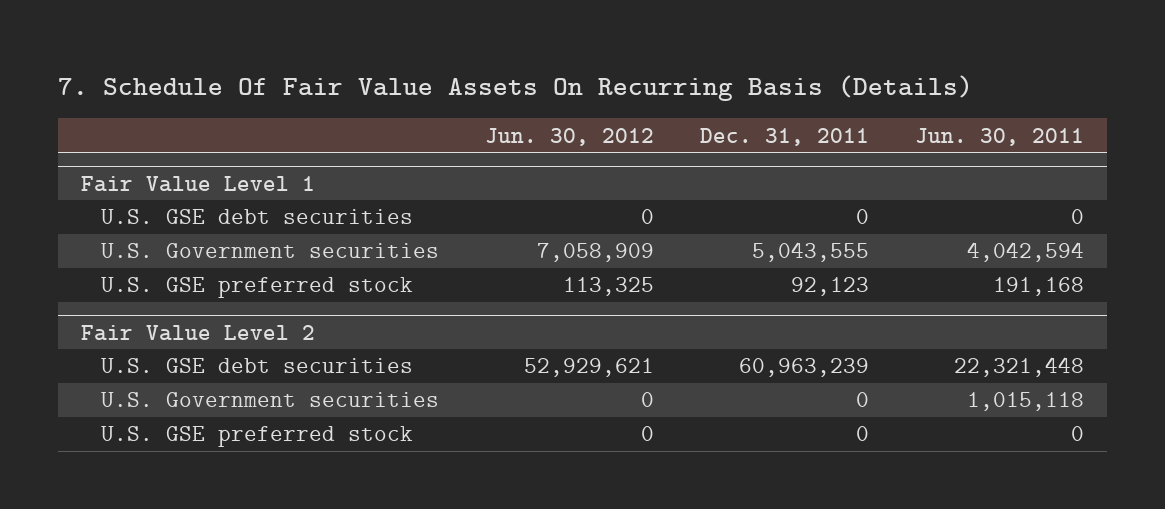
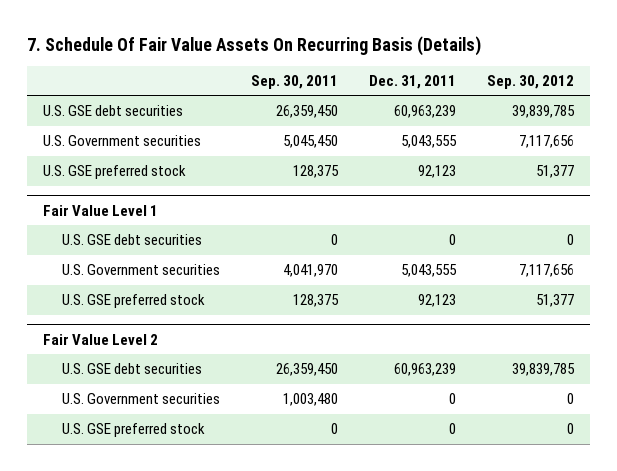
[484,127,654,146] Jun. 30, 2012 -> none
[914,127,1084,146] Jun. 30, 2011 -> none
none -> [251,74,339,89] Sep. 30, 2011
none -> [487,74,575,89] Sep. 30, 2012
none -> [42,105,183,117] U.S. GSE debt securities
none -> [42,135,201,147] U.S. Government securities
none -> [42,165,186,180] U.S. GSE preferred stock

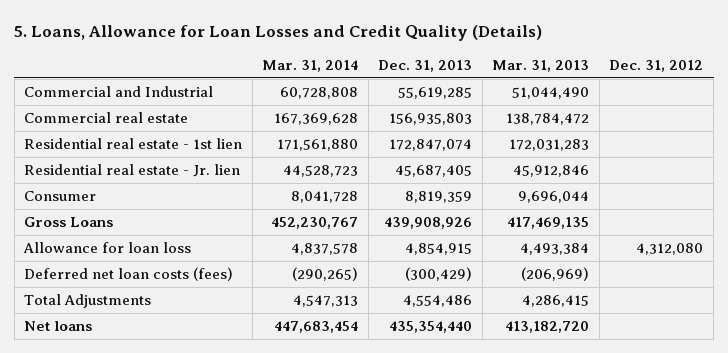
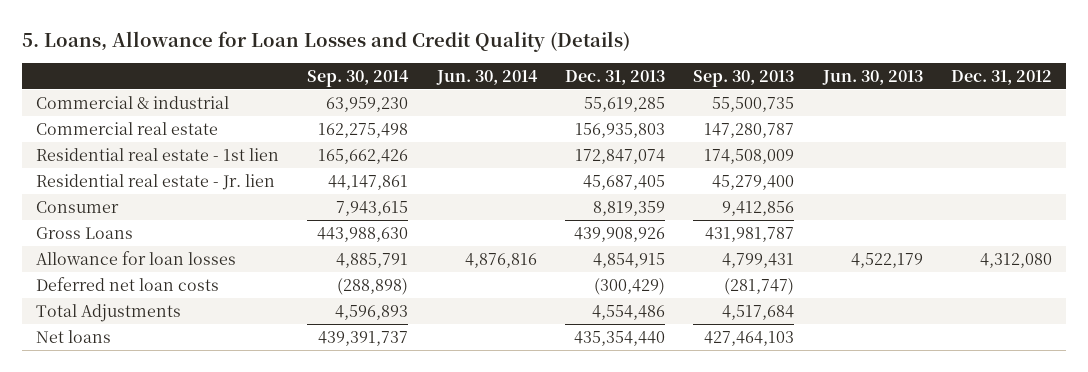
[262,60,359,73] Mar. 31, 2014 -> none
[492,60,590,73] Mar. 31, 2013 -> none
none -> [307,69,410,87] Sep. 30, 2014
none -> [435,69,538,85] Jun. 30, 2014
none -> [693,69,795,87] Sep. 30, 2013
none -> [821,69,923,85] Jun. 30, 2013
[24,86,214,98] Commercial and Industrial -> [35,95,229,109] Commercial & industrial
[23,242,192,254] Allowance for loan loss -> [35,250,236,265] Allowance for loan losses
[24,267,234,282] Deferred net loan costs (fees) -> [35,276,219,291] Deferred net loan costs

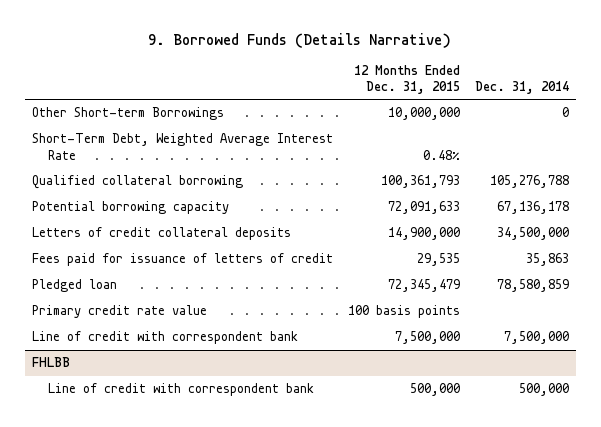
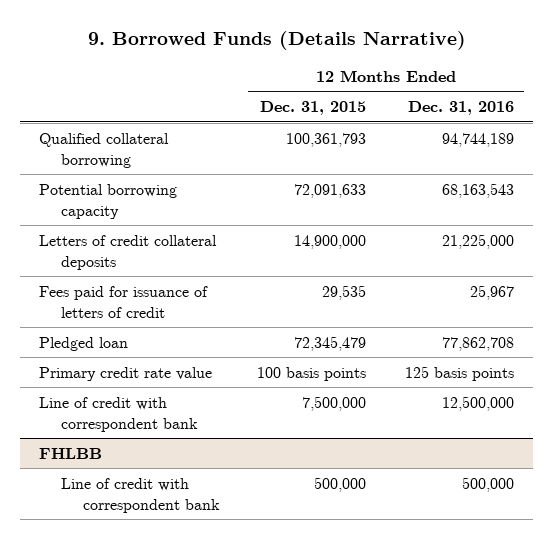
[474,81,569,95] Dec. 31, 2014 -> none
none -> [408,101,515,116] Dec. 31, 2016
[32,107,225,121] Other Short-term Borrowings -> none
[32,133,334,160] Short-Term Debt, Weighted Average Interest Rate -> none

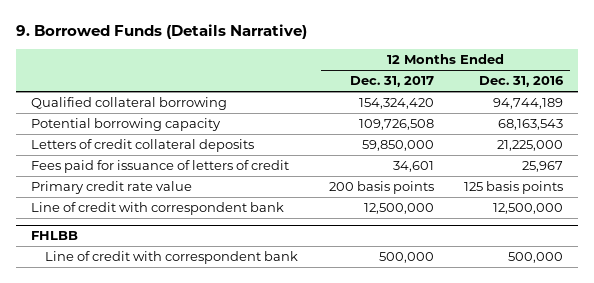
[260,101,367,116] Dec. 31, 2015 -> none
none -> [349,76,434,88] Dec. 31, 2017
[39,336,129,351] Pledged loan -> none

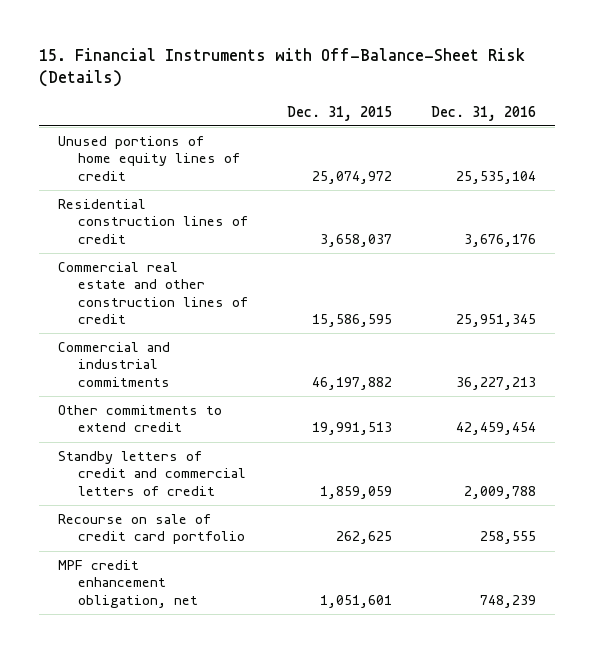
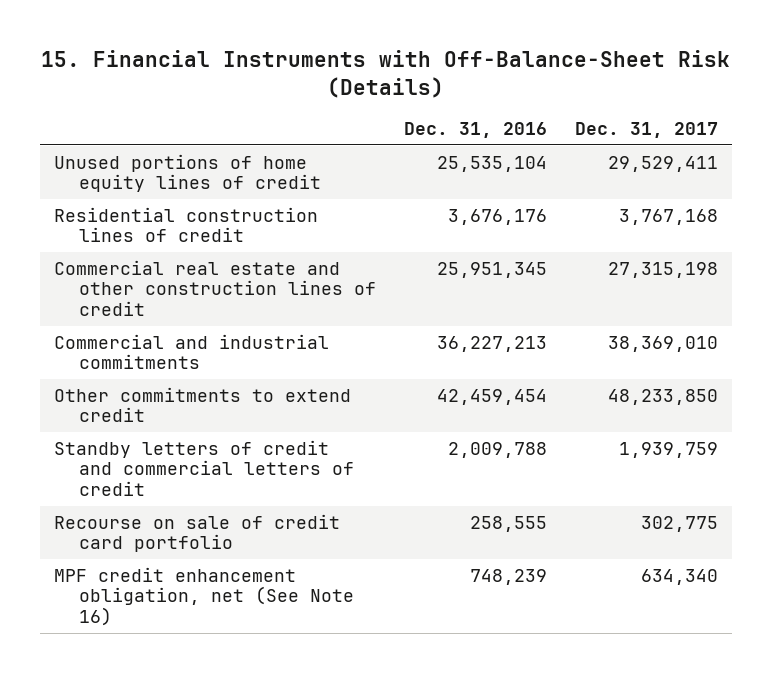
[287,105,393,121] Dec. 31, 2015 -> none
none -> [574,122,718,139] Dec. 31, 2017
[58,560,199,608] MPF credit enhancement obligation, net -> [54,566,354,627] MPF credit enhancement obligation, net (See Note 16)

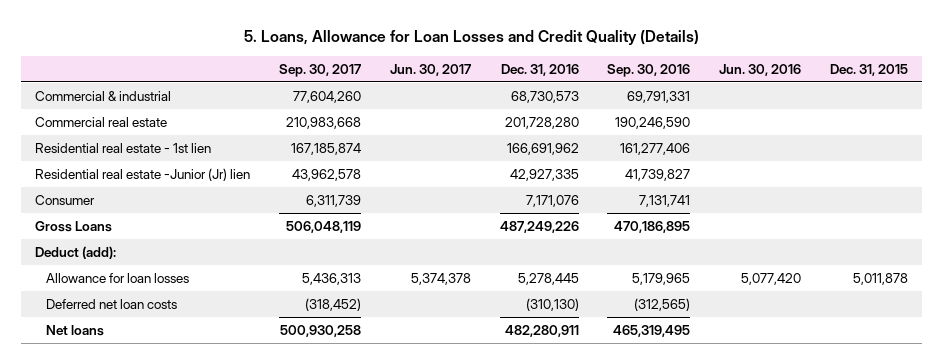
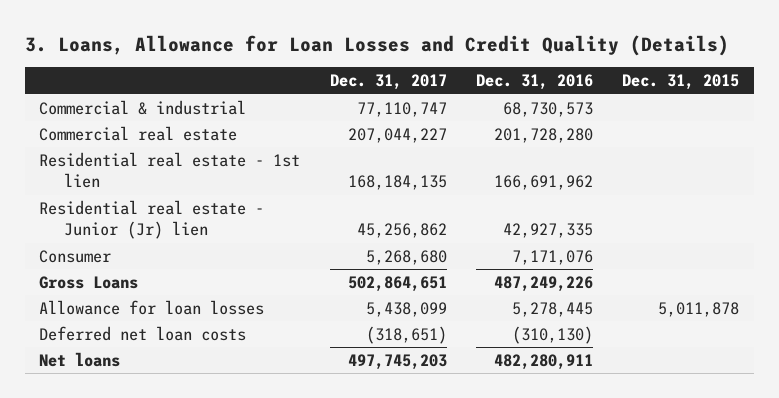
[243,30,699,46] 5. Loans, Allowance for Loan Losses and Credit Quality (Details) -> [24,34,729,56] 3. Loans, Allowance for Loan Losses and Credit Quality (Details)
[279,63,362,77] Sep. 30, 2017 -> none
[389,63,471,76] Jun. 30, 2017 -> none
[607,63,691,77] Sep. 30, 2016 -> none
[718,63,801,76] Jun. 30, 2016 -> none
none -> [329,74,447,91] Dec. 31, 2017
[35,167,251,181] Residential real estate -Junior (Jr) lien -> [39,200,265,240] Residential real estate - Junior (Jr) lien
[35,245,117,259] Deduct (add): -> none

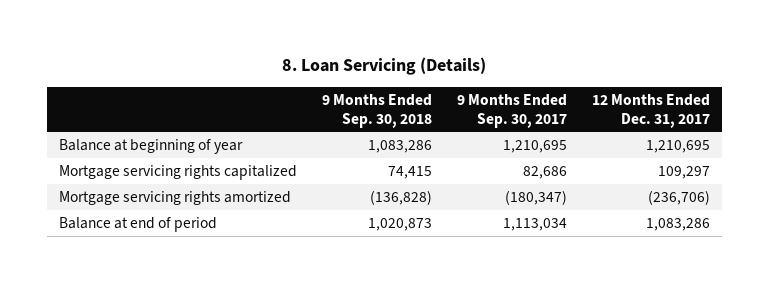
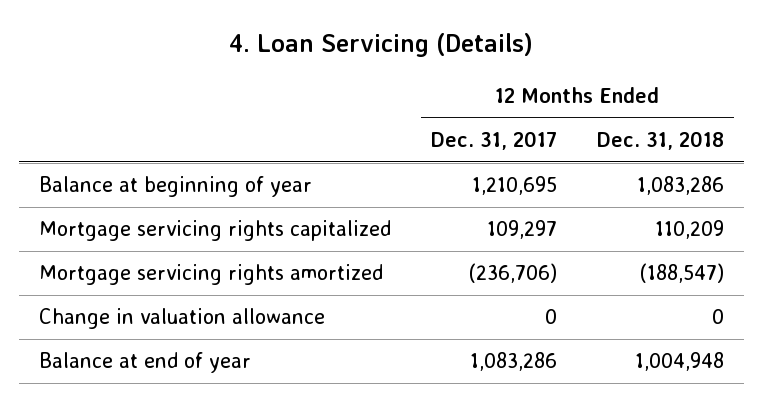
[282,57,487,76] 8. Loan Servicing (Details) -> [229,33,534,58] 4. Loan Servicing (Details)
[322,93,433,128] 9 Months Ended Sep. 30, 2018 -> none
[456,93,567,128] 9 Months Ended Sep. 30, 2017 -> none
none -> [596,130,724,150] Dec. 31, 2018
none -> [38,308,325,330] Change in valuation allowance
[59,217,218,233] Balance at end of period -> [38,352,251,374] Balance at end of year

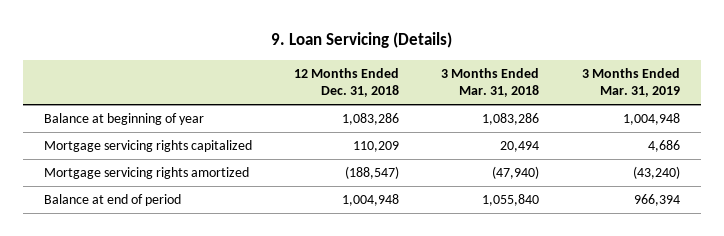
[229,33,534,58] 4. Loan Servicing (Details) -> [270,32,452,49] 9. Loan Servicing (Details)
[430,130,557,150] Dec. 31, 2017 -> none
none -> [441,67,540,98] 3 Months Ended Mar. 31, 2018
none -> [581,67,680,98] 3 Months Ended Mar. 31, 2019
[38,308,325,330] Change in valuation allowance -> none
[38,352,251,374] Balance at end of year -> [44,194,182,207] Balance at end of period

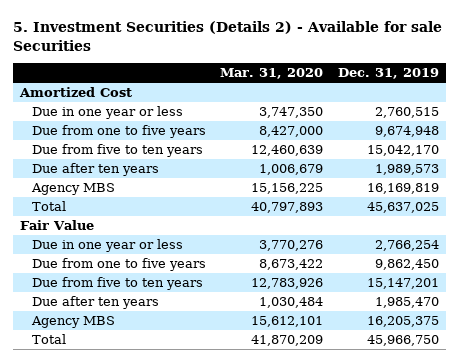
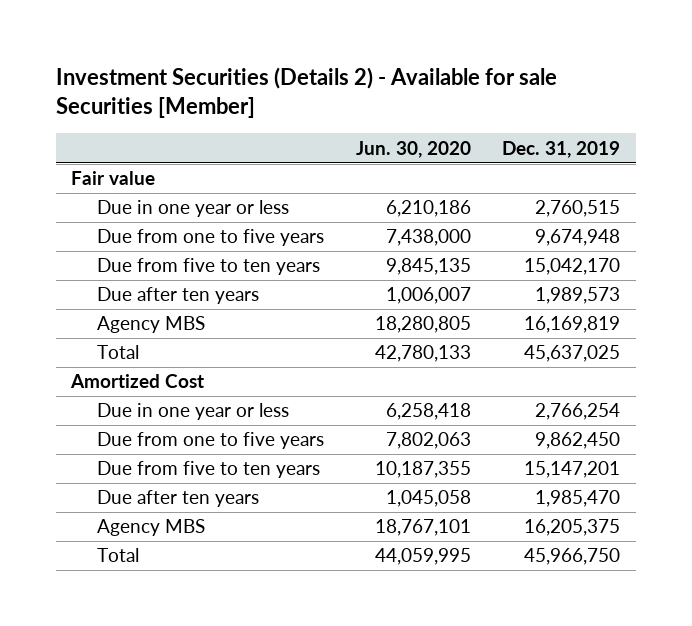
[12,20,442,51] 5. Investment Securities (Details 2) - Available for sale Securities -> [55,66,557,119] Investment Securities (Details 2) - Available for sale Securities [Member]
[220,68,324,80] Mar. 31, 2020 -> none
none -> [355,140,471,158] Jun. 30, 2020
none -> [71,171,156,186] Fair value
[19,220,94,231] Fair Value -> none
[18,87,132,98] Amortized Cost -> [70,374,205,389] Amortized Cost

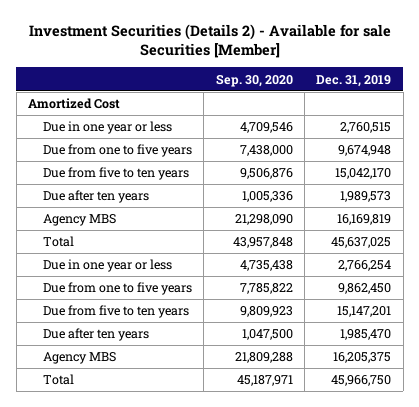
[355,140,471,158] Jun. 30, 2020 -> none
none -> [215,73,293,87] Sep. 30, 2020
[71,171,156,186] Fair value -> none
[70,374,205,389] Amortized Cost -> [28,98,121,110] Amortized Cost

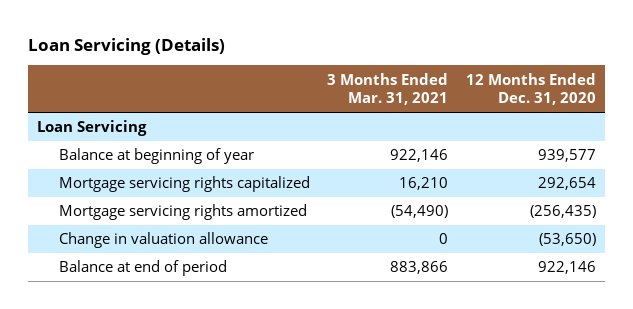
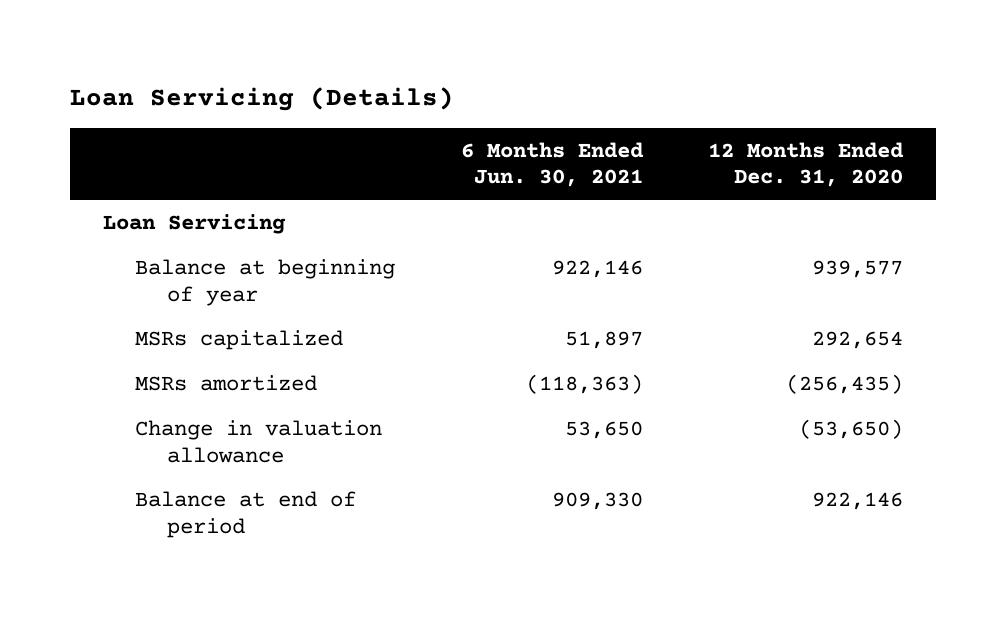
[327,72,449,106] 3 Months Ended Mar. 31, 2021 -> none
none -> [460,141,644,188] 6 Months Ended Jun. 30, 2021
[58,176,310,193] Mortgage servicing rights capitalized -> [134,329,343,350] MSRs capitalized
[58,204,307,221] Mortgage servicing rights amortized -> [134,374,317,391] MSRs amortized

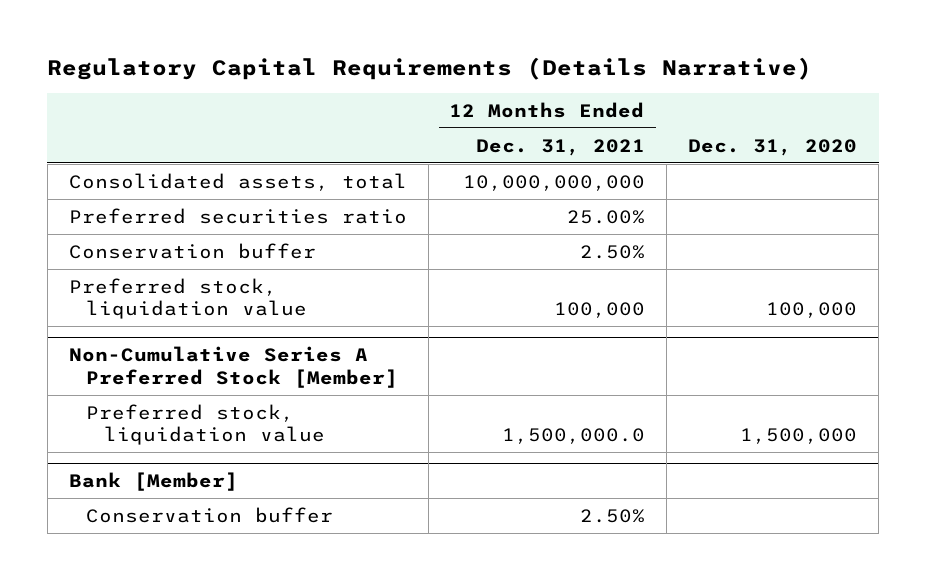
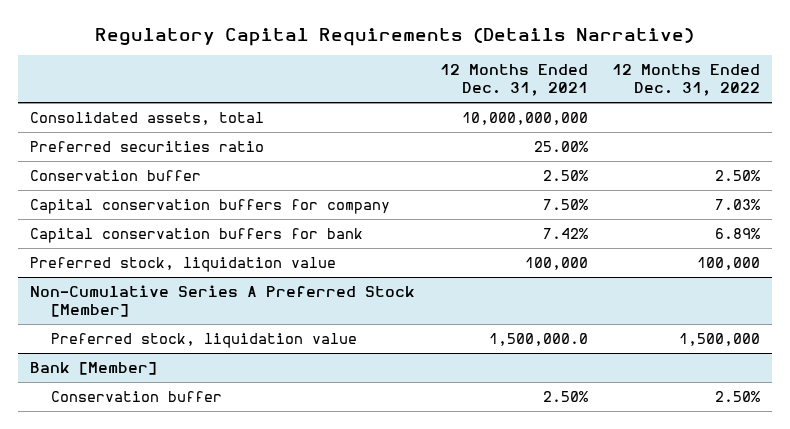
[688,138,858,156] Dec. 31, 2020 -> none
none -> [612,64,761,97] 12 Months Ended Dec. 31, 2022
none -> [30,199,391,215] Capital conservation buffers for company
none -> [30,228,364,244] Capital conservation buffers for bank

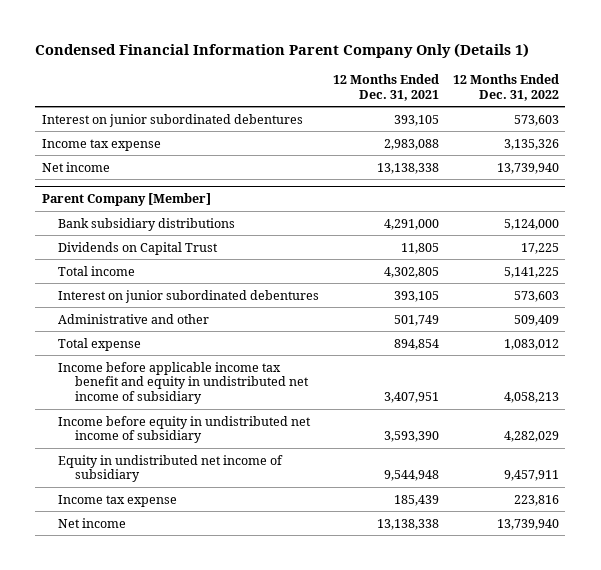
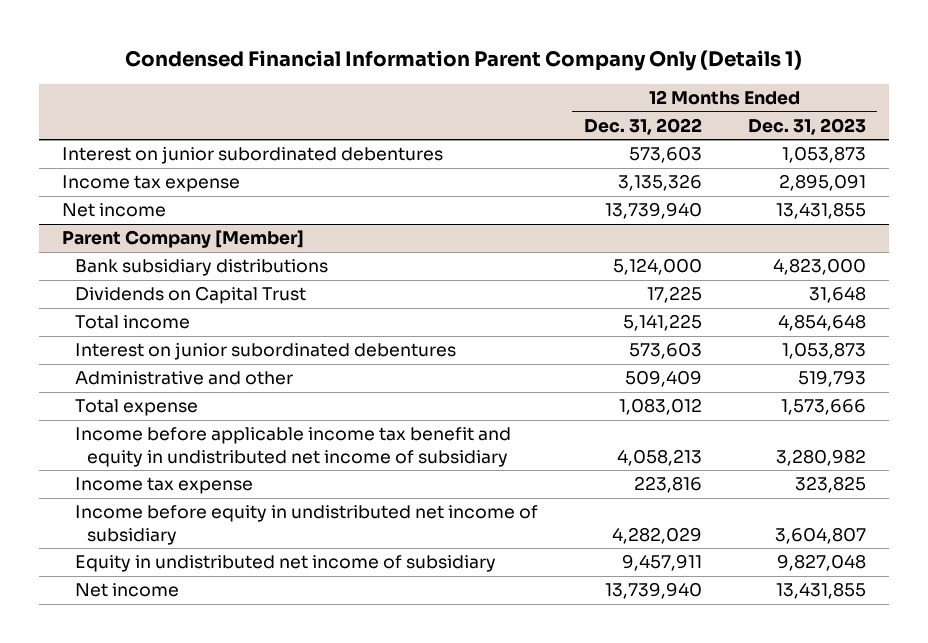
[333,73,440,101] 12 Months Ended Dec. 31, 2021 -> none
none -> [747,117,866,135] Dec. 31, 2023
[58,494,178,507] Income tax expense -> [74,477,253,495] Income tax expense

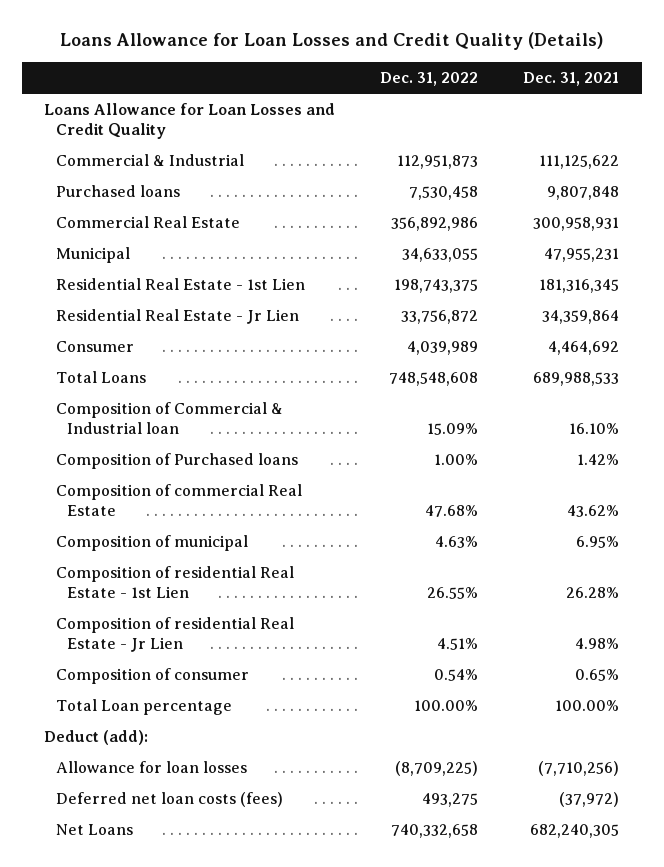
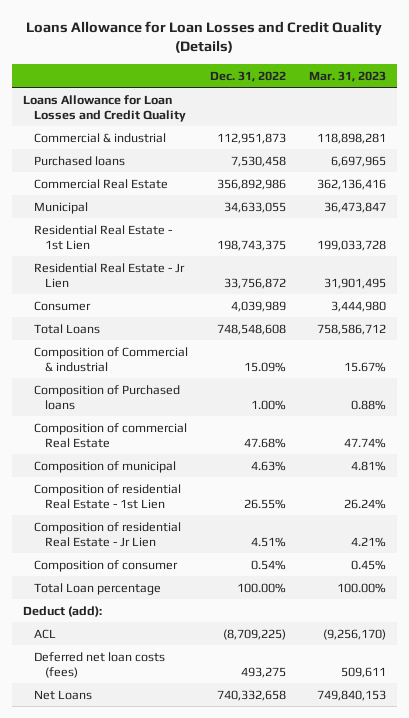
[523,72,620,87] Dec. 31, 2021 -> none
none -> [308,70,386,82] Mar. 31, 2023
[55,154,244,167] Commercial & Industrial -> [33,132,166,143] Commercial & industrial
[55,402,283,434] Composition of Commercial & Industrial loan -> [33,346,188,372] Composition of Commercial & industrial
[55,761,247,774] Allowance for loan losses -> [33,628,56,639] ACL

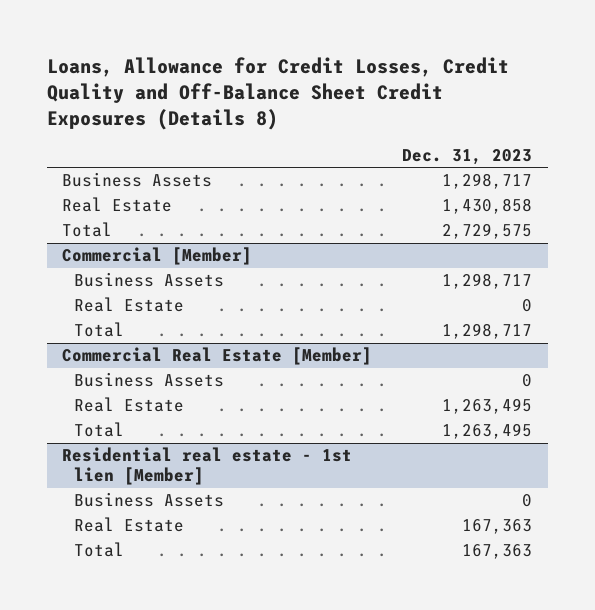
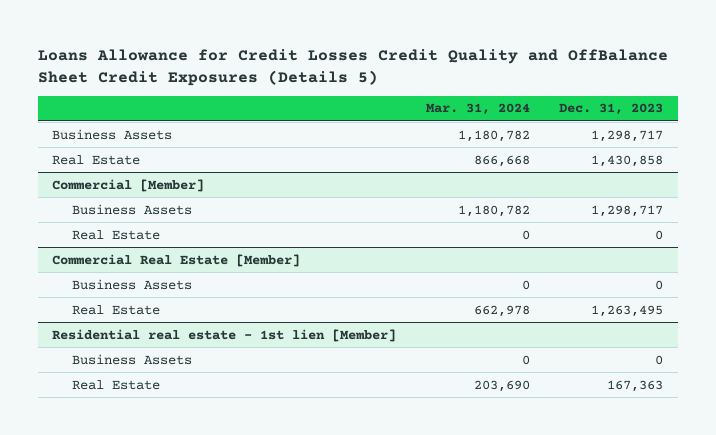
[46,57,509,131] Loans, Allowance for Credit Losses, Credit Quality and Off-Balance Sheet Credit Exposures (Details 8) -> [37,48,668,86] Loans Allowance for Credit Losses Credit Quality and OffBalance Sheet Credit Exposures (Details 5)
none -> [425,103,530,116] Mar. 31, 2024
[62,222,113,238] Total -> none
[74,322,125,338] Total -> none
[74,422,125,438] Total -> none
[74,542,125,558] Total -> none

